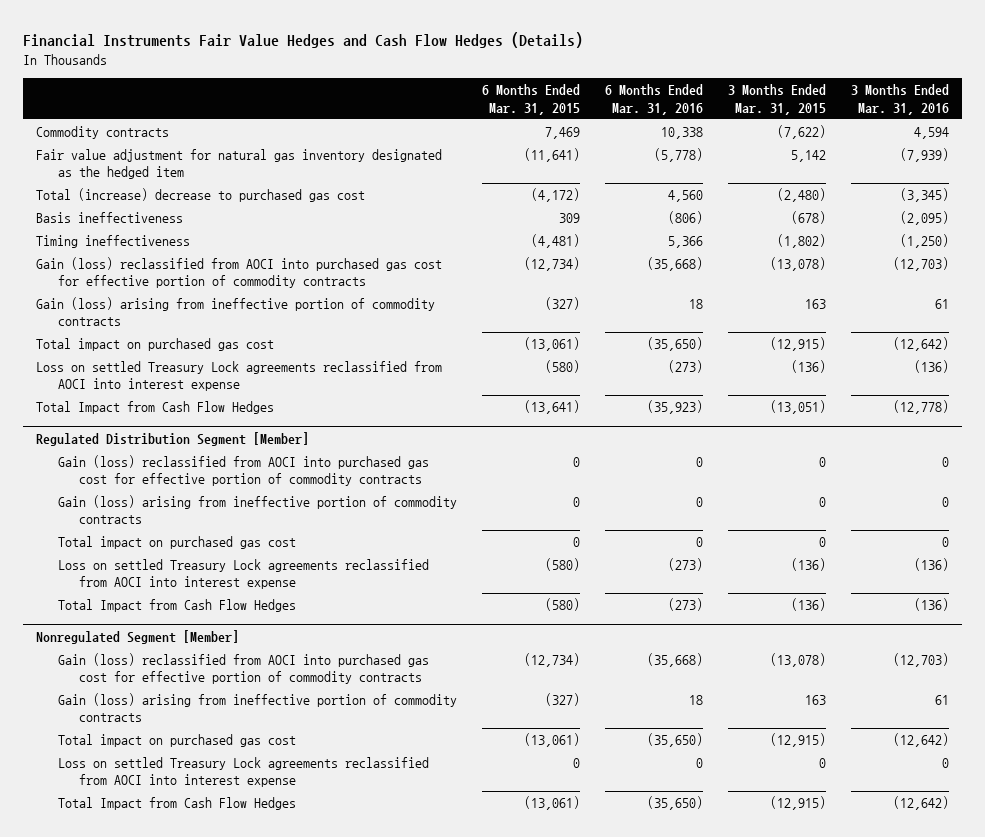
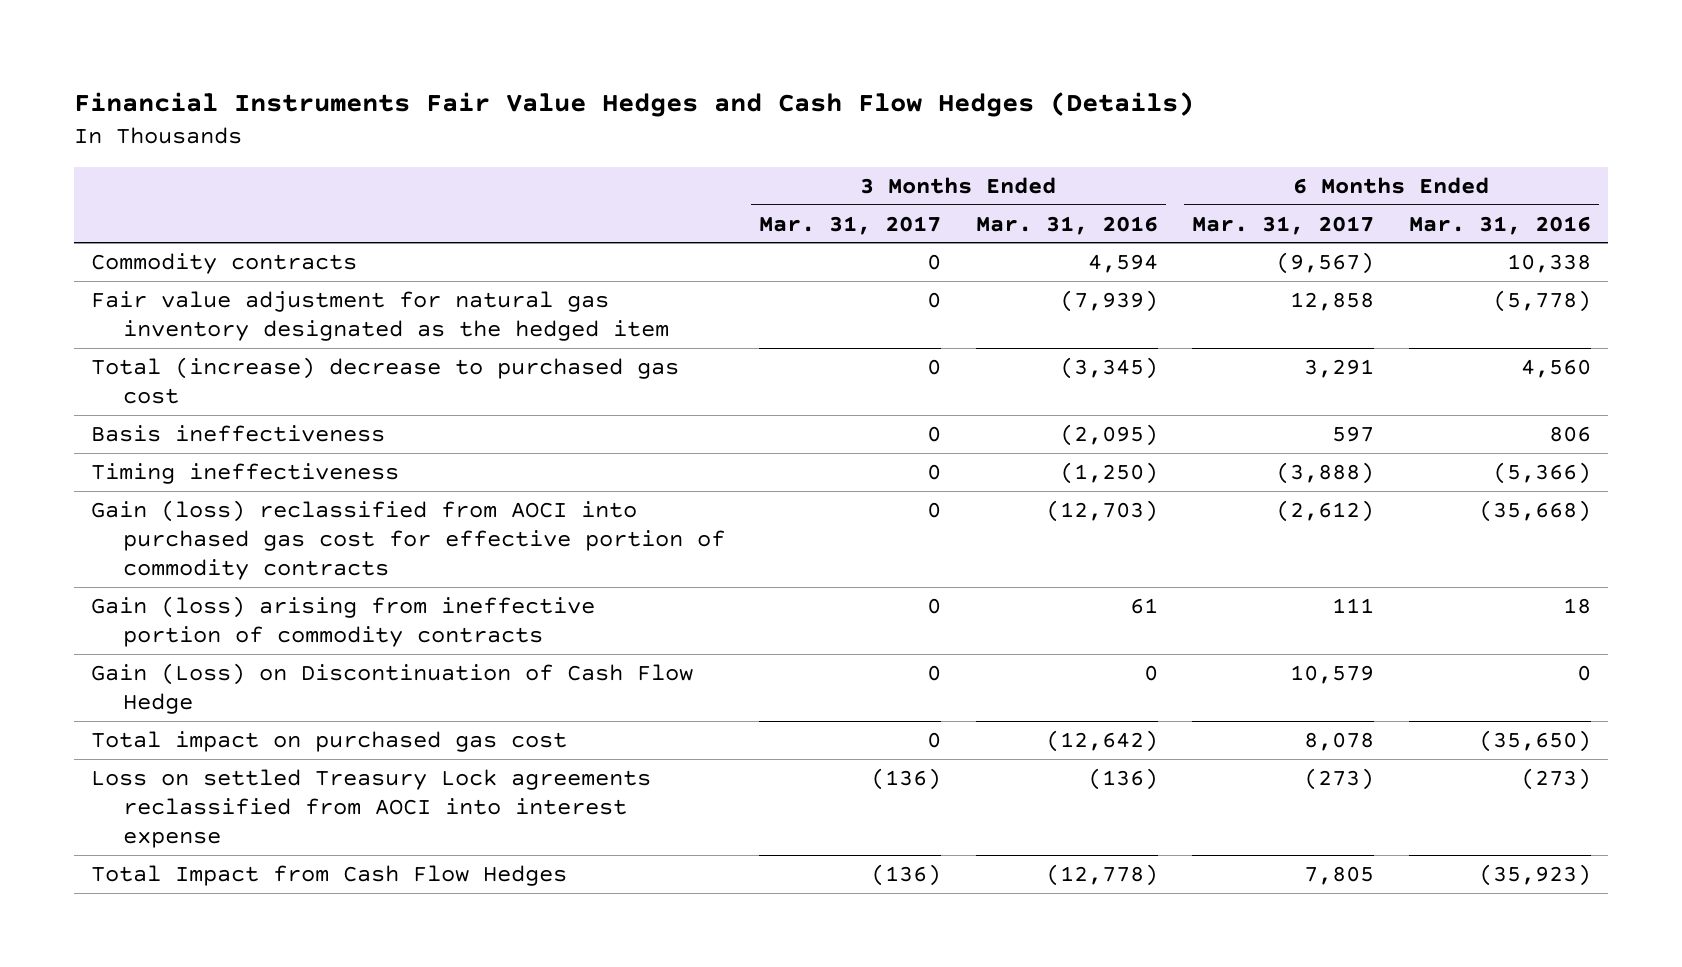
[481,84,580,115] 6 Months Ended Mar. 31, 2015 -> none
[728,84,827,115] 3 Months Ended Mar. 31, 2015 -> none
none -> [759,215,942,235] Mar. 31, 2017
none -> [1192,215,1375,235] Mar. 31, 2017
[667,210,703,224] (806) -> [1548,425,1591,442] 806
[667,235,703,248] 5,366 -> [1492,461,1591,484] (5,366)
none -> [91,662,694,715] Gain (Loss) on Discontinuation of Cash Flow Hedge
[35,431,309,446] Regulated Distribution Segment [Member] -> none
[57,454,429,487] Gain (loss) reclassified from AOCI into purchased gas cost for effective portion of commodity contracts -> none
[57,494,457,525] Gain (loss) arising from ineffective portion of commodity contracts -> none
[57,535,296,549] Total impact on purchased gas cost -> none
[57,558,429,590] Loss on settled Treasury Lock agreements reclassified from AOCI into interest expense -> none
[57,598,296,612] Total Impact from Cash Flow Hedges -> none
[35,629,239,644] Nonregulated Segment [Member] -> none
[57,652,429,685] Gain (loss) reclassified from AOCI into purchased gas cost for effective portion of commodity contracts -> none
[57,692,457,723] Gain (loss) arising from ineffective portion of commodity contracts -> none
[57,733,296,747] Total impact on purchased gas cost -> none
[57,756,429,788] Loss on settled Treasury Lock agreements reclassified from AOCI into interest expense -> none
[57,796,296,810] Total Impact from Cash Flow Hedges -> none

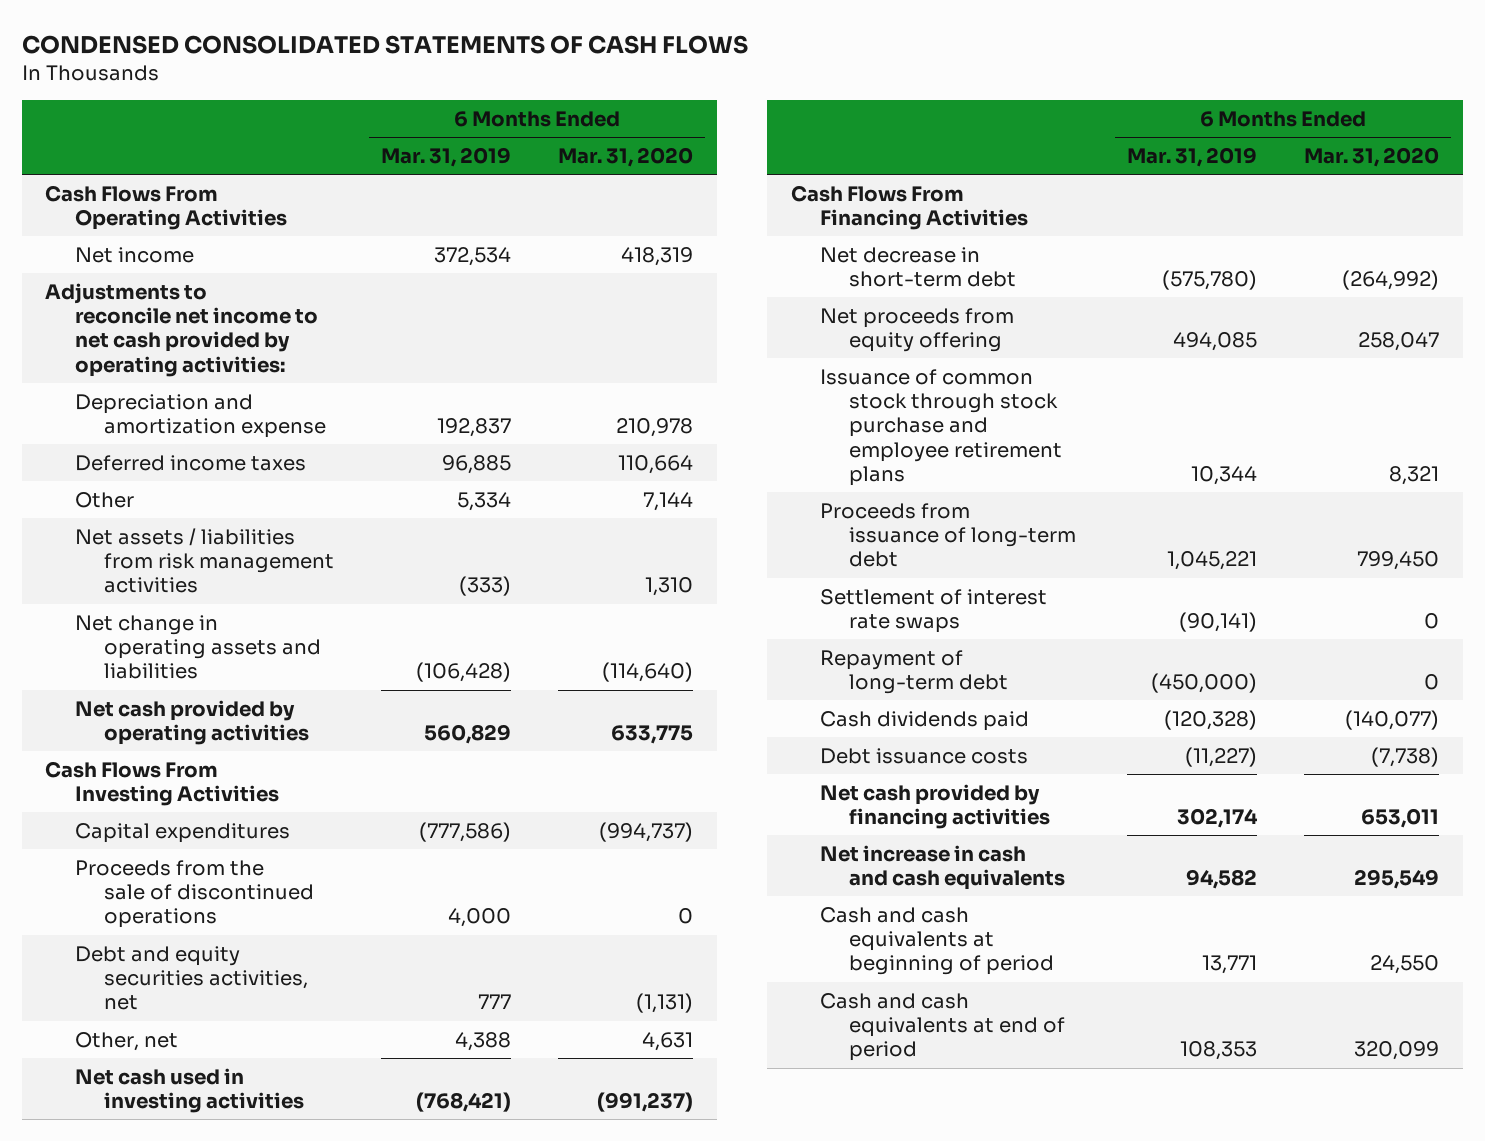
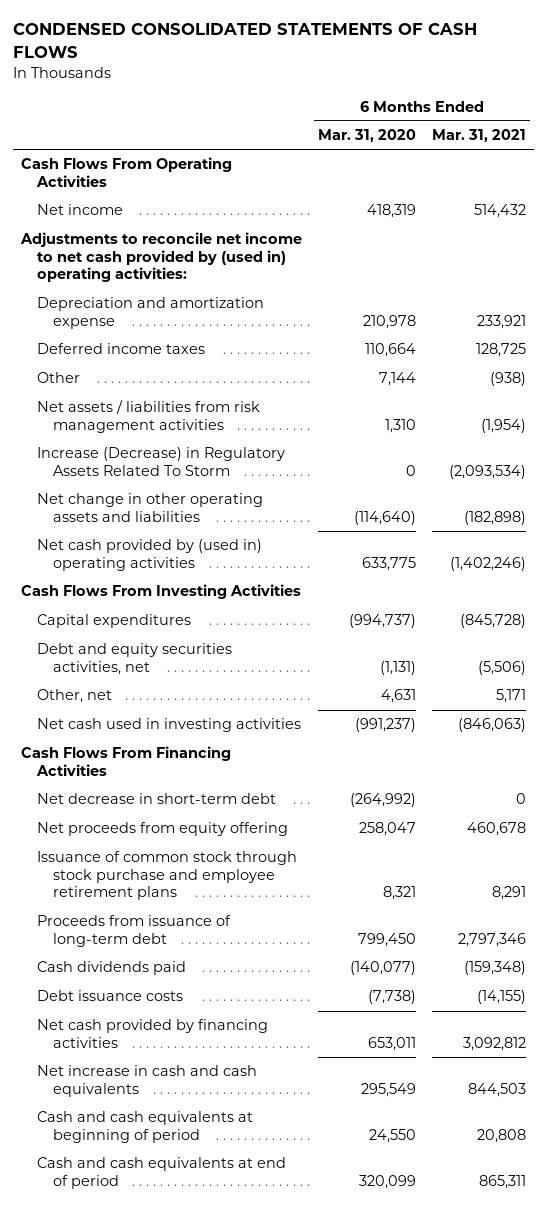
[381,146,512,167] Mar. 31, 2019 -> none
none -> [432,129,527,143] Mar. 31, 2021
[45,282,318,377] Adjustments to reconcile net income to net cash provided by operating activities: -> [19,232,302,283] Adjustments to reconcile net income to net cash provided by (used in) operating activities:
none -> [37,447,286,476] Increase (Decrease) in Regulatory Assets Related To Storm
[74,614,321,680] Net change in operating assets and liabilities -> [37,493,264,522] Net change in other operating assets and liabilities
[74,699,309,746] Net cash provided by operating activities -> [37,539,263,571] Net cash provided by (used in) operating activities
[74,859,314,929] Proceeds from the sale of discontinued operations -> none
[820,588,1048,634] Settlement of interest rate swaps -> none
[820,649,1009,695] Repayment of long-term debt -> none

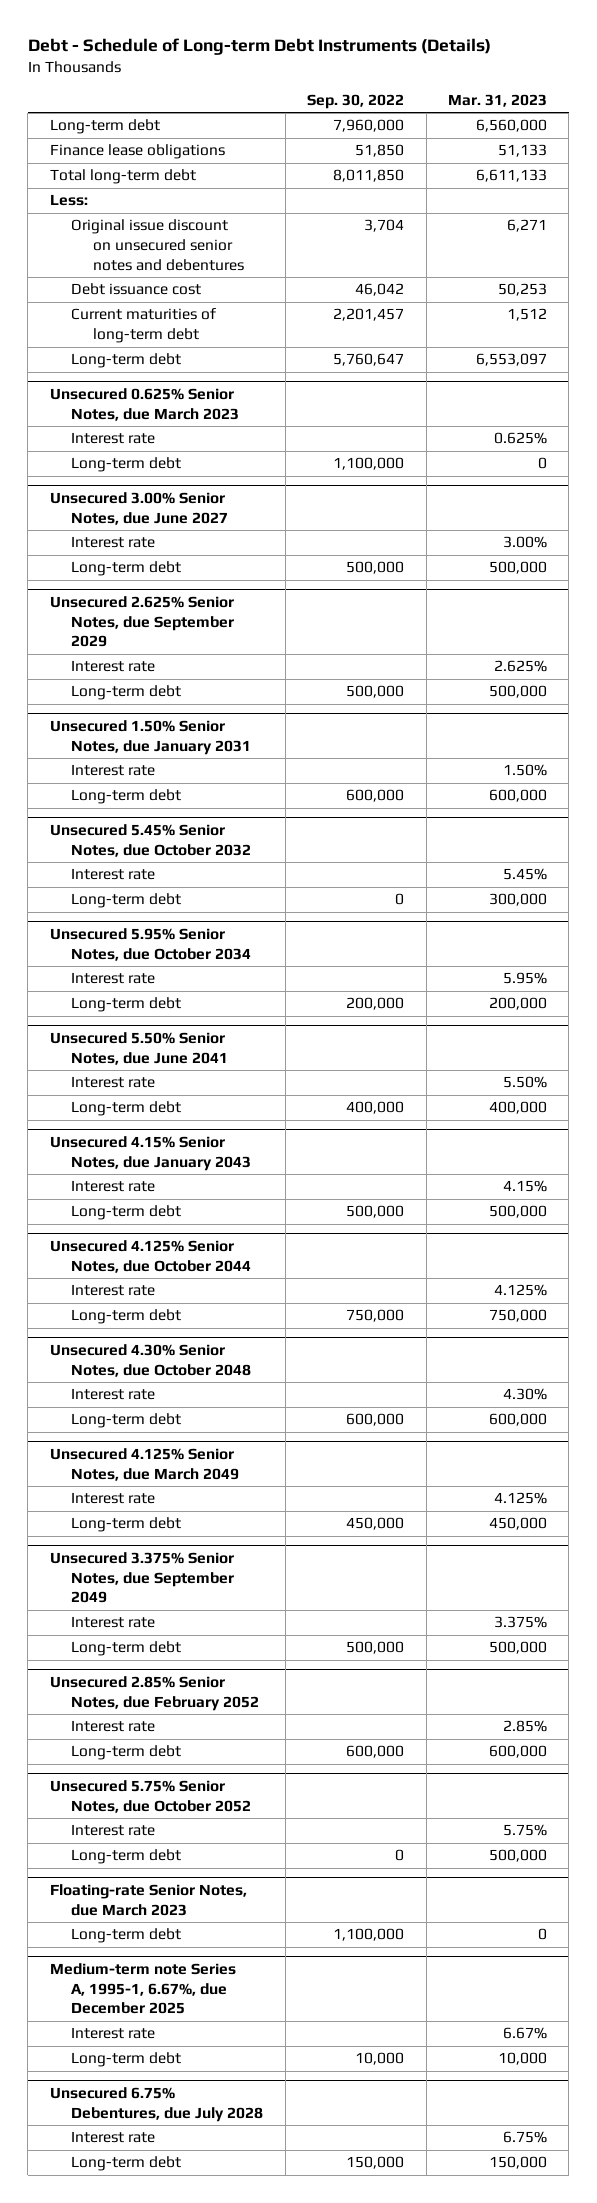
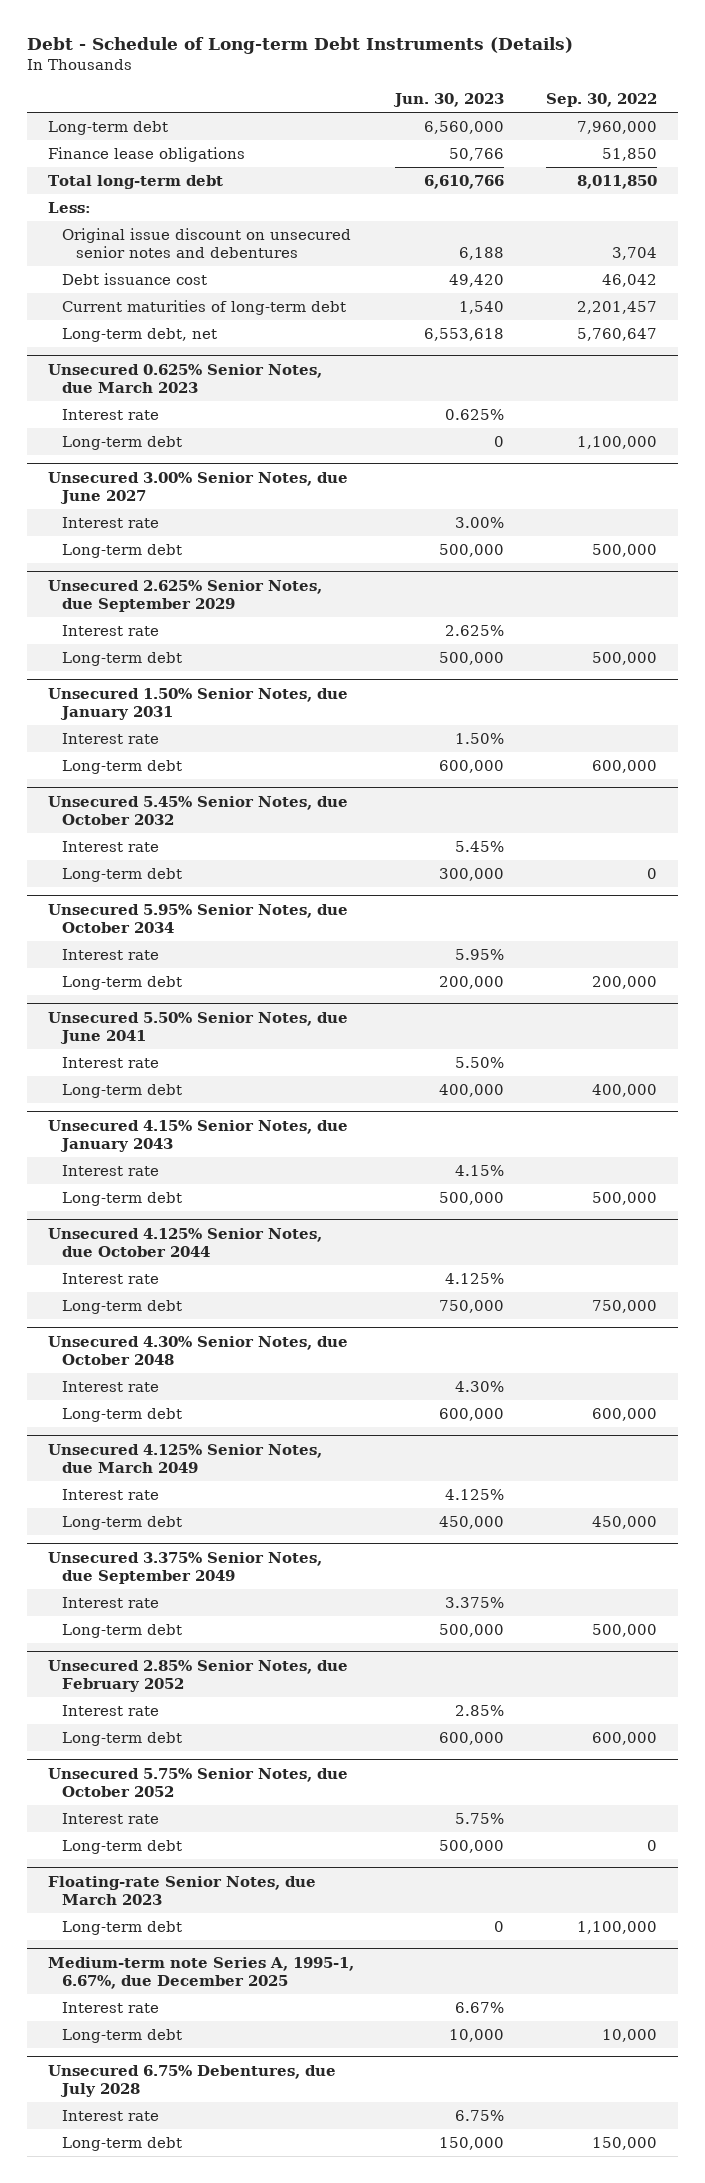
[447,93,547,107] Mar. 31, 2023 -> none
none -> [393,93,505,108] Jun. 30, 2023
[71,353,182,369] Long-term debt -> [61,327,217,342] Long-term debt, net

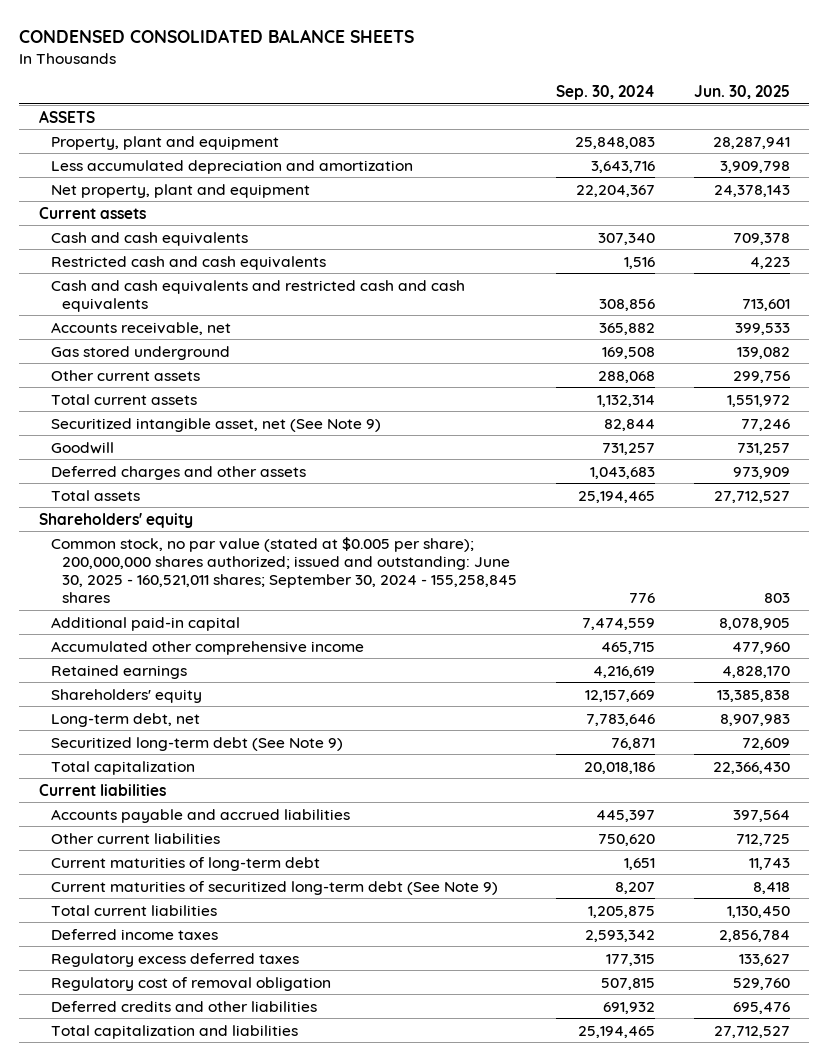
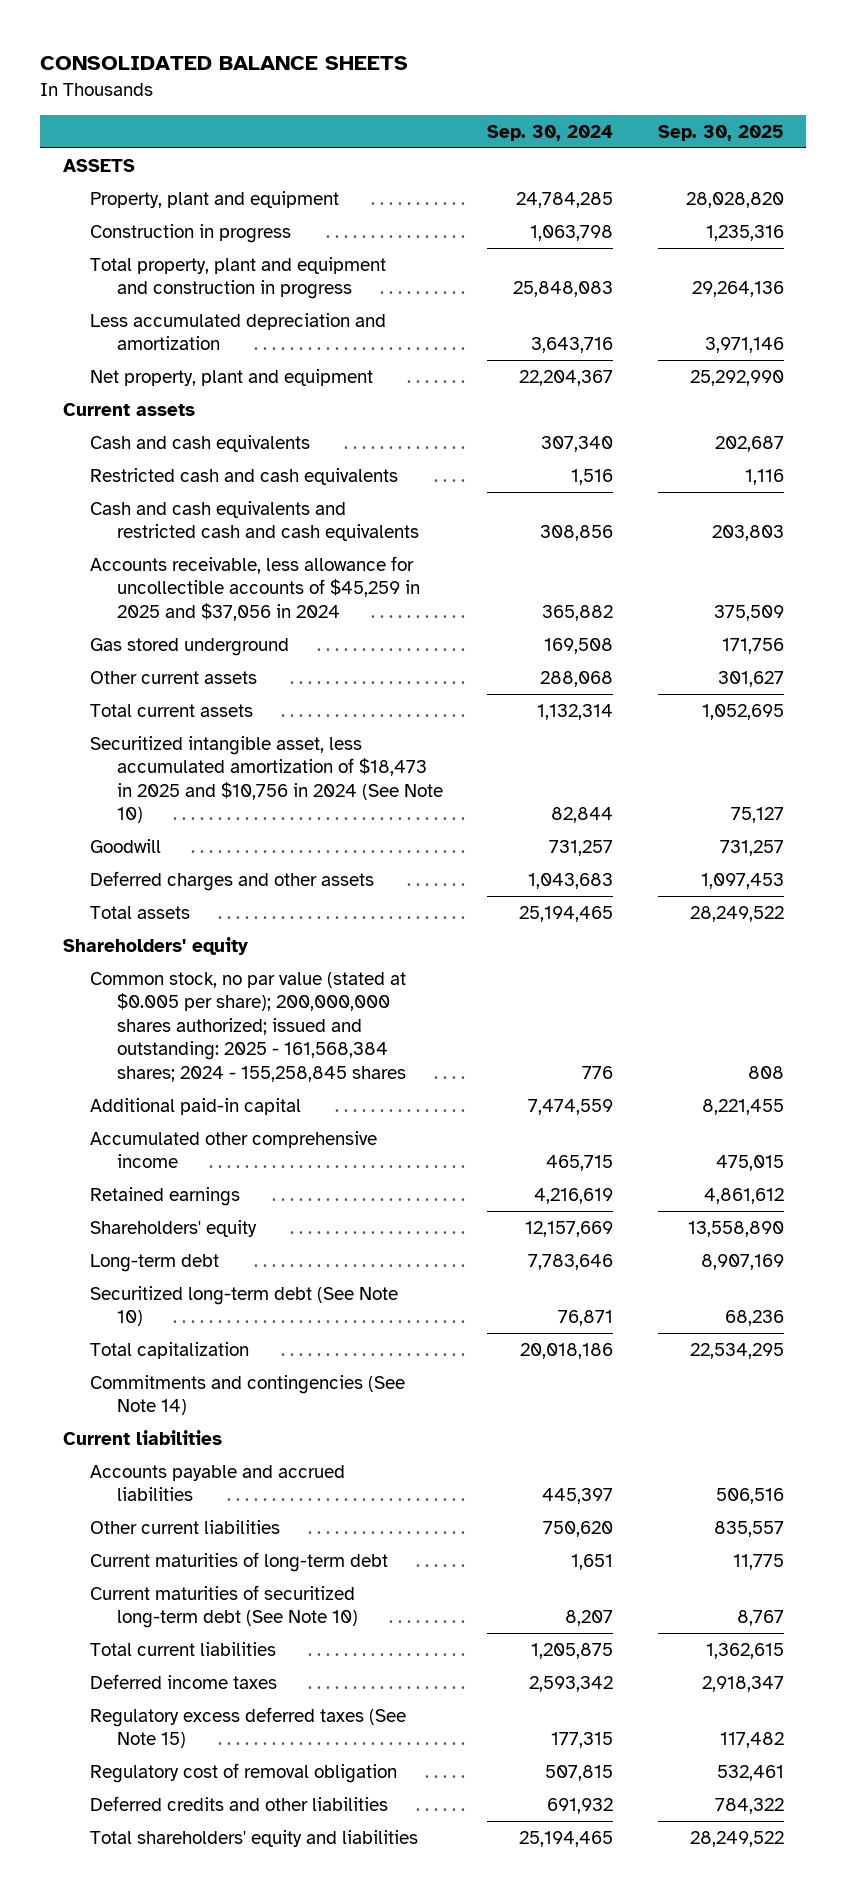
[19,29,415,44] CONDENSED CONSOLIDATED BALANCE SHEETS -> [40,55,409,70] CONSOLIDATED BALANCE SHEETS
[693,85,790,100] Jun. 30, 2025 -> none
none -> [657,124,784,141] Sep. 30, 2025
[574,136,655,149] 25,848,083 -> [516,191,614,208] 24,784,285
none -> [89,223,291,243] Construction in progress
none -> [89,256,386,300] Total property, plant and equipment and construction in progress
[50,321,231,335] Accounts receivable, net -> [89,555,420,621] Accounts receivable, less allowance for uncollectible accounts of $45,259 in 2025 and $37,056 in 2024
[50,417,381,432] Securitized intangible asset, net (See Note 9) -> [89,735,443,824] Securitized intangible asset, less accumulated amortization of $18,473 in 2025 and $10,756 in 2024 (See Note 10)
[50,536,518,604] Common stock, no par value (stated at $0.005 per share); 200,000,000 shares authorized; issued and outstanding: June 30, 2025 - 160,521,011 shares; September 30, 2024 - 155,258,845 shares -> [89,971,406,1082] Common stock, no par value (stated at $0.005 per share); 200,000,000 shares authorized; issued and outstanding: 2025 - 161,568,384 shares; 2024 - 155,258,845 shares
[50,712,200,727] Long-term debt, net -> [89,1253,219,1272] Long-term debt
[50,736,343,751] Securitized long-term debt (See Note 9) -> [89,1285,398,1327] Securitized long-term debt (See Note 10)
none -> [89,1374,405,1416] Commitments and contingencies (See Note 14)
[50,880,498,895] Current maturities of securitized long-term debt (See Note 9) -> [89,1584,358,1629] Current maturities of securitized long-term debt (See Note 10)
[50,952,299,967] Regulatory excess deferred taxes -> [89,1706,406,1749] Regulatory excess deferred taxes (See Note 15)
[50,1024,298,1039] Total capitalization and liabilities -> [89,1829,418,1847] Total shareholders' equity and liabilities

